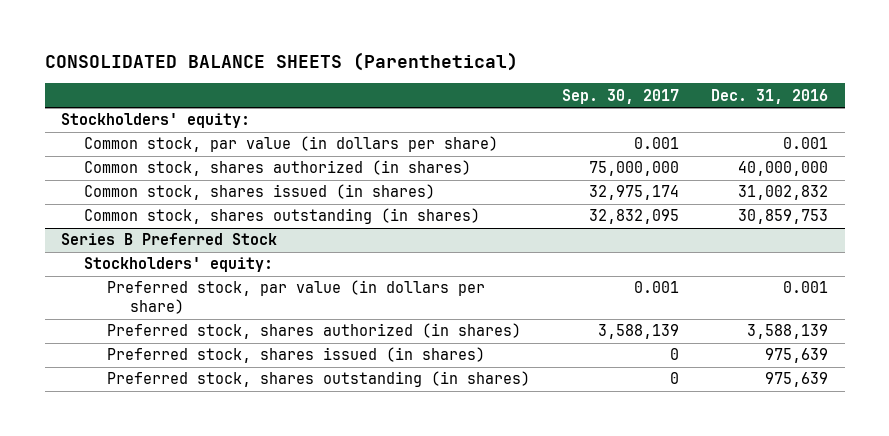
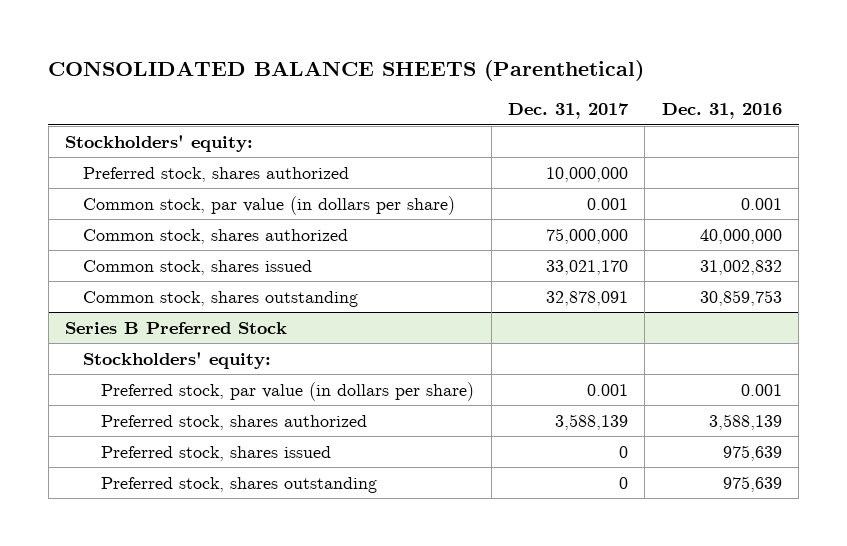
[562,88,680,104] Sep. 30, 2017 -> none
none -> [508,103,630,120] Dec. 31, 2017
none -> [83,166,350,182] Preferred stock, shares authorized
[83,160,471,177] Common stock, shares authorized (in shares) -> [83,228,349,244] Common stock, shares authorized
[83,184,435,201] Common stock, shares issued (in shares) -> [83,259,313,275] Common stock, shares issued
[83,208,480,225] Common stock, shares outstanding (in shares) -> [83,290,359,307] Common stock, shares outstanding
[106,323,521,340] Preferred stock, shares authorized (in shares) -> [101,414,368,430] Preferred stock, shares authorized
[106,347,485,364] Preferred stock, shares issued (in shares) -> [101,445,332,461] Preferred stock, shares issued
[106,371,530,388] Preferred stock, shares outstanding (in shares) -> [101,476,378,493] Preferred stock, shares outstanding

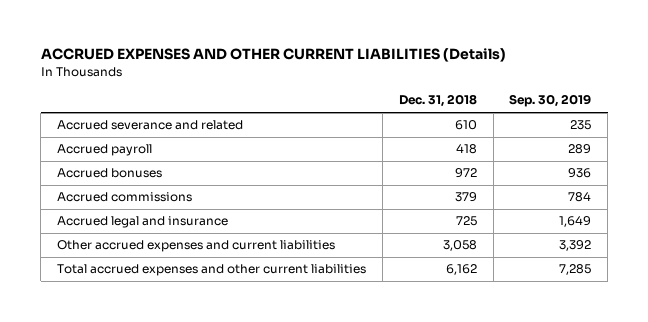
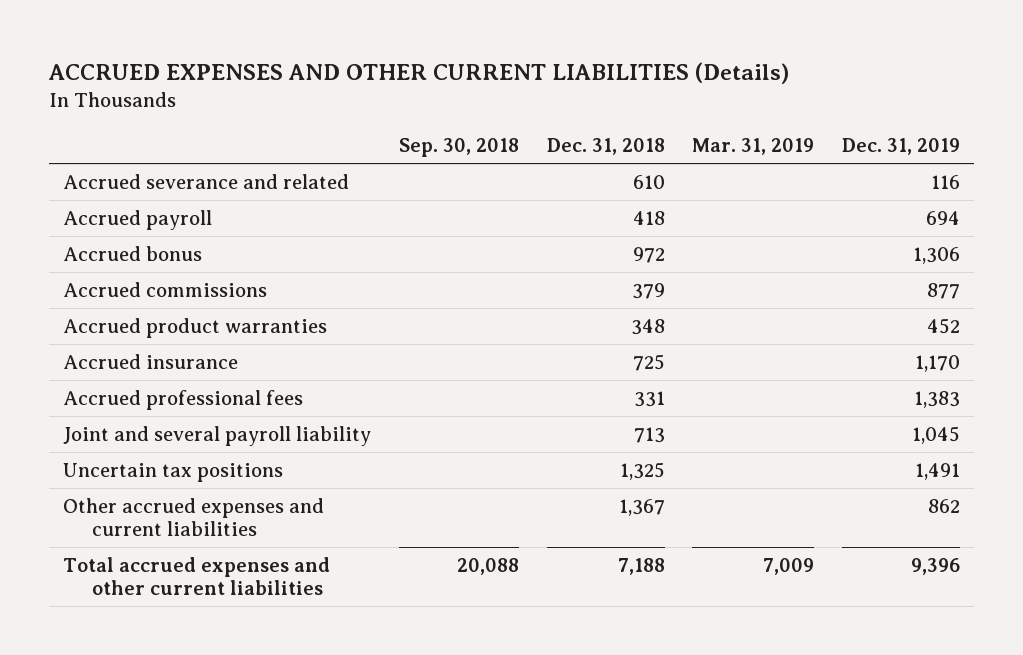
[509,94,592,108] Sep. 30, 2019 -> none
none -> [398,138,519,158] Sep. 30, 2018
none -> [692,138,815,156] Mar. 31, 2019
none -> [842,138,961,156] Dec. 31, 2019
[57,168,163,179] Accrued bonuses -> [62,245,202,261] Accrued bonus
none -> [62,317,327,338] Accrued product warranties
[57,216,229,229] Accrued legal and insurance -> [62,353,238,369] Accrued insurance
none -> [62,389,303,410] Accrued professional fees
none -> [62,425,371,446] Joint and several payroll liability
none -> [62,462,283,482] Uncertain tax positions
[442,240,477,252] 3,058 -> [618,498,665,516] 1,367
[445,264,477,276] 6,162 -> [617,557,665,575] 7,188

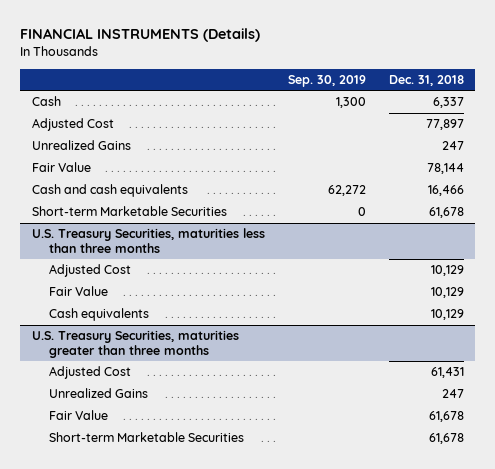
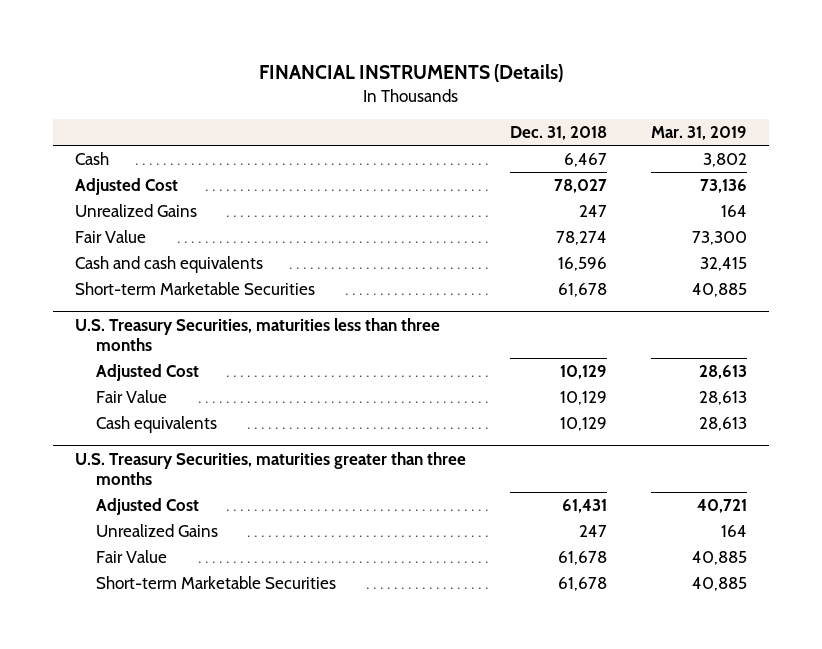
[287,75,366,88] Sep. 30, 2019 -> none
none -> [650,126,747,141] Mar. 31, 2019
[432,97,464,109] 6,337 -> [564,152,608,167] 6,467
[425,119,464,131] 77,897 -> [554,178,608,193] 78,027
[426,163,464,175] 78,144 -> [556,230,608,245] 78,274
[427,185,464,197] 16,466 -> [558,256,608,271] 16,596

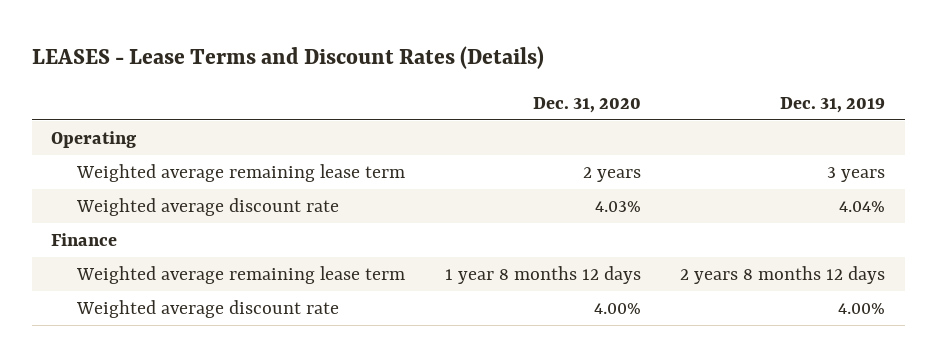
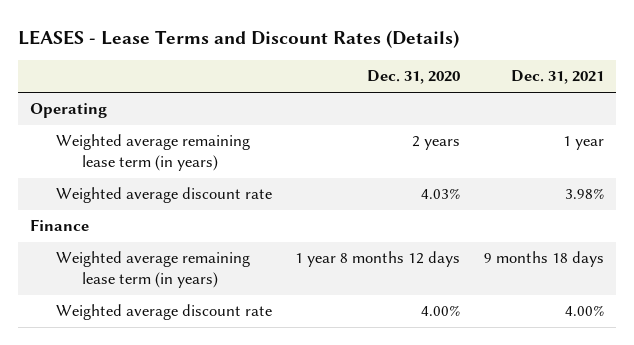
[780,96,886,113] Dec. 31, 2019 -> none
none -> [510,70,604,85] Dec. 31, 2021
[76,164,406,183] Weighted average remaining lease term -> [55,134,250,172] Weighted average remaining lease term (in years)
[76,266,406,285] Weighted average remaining lease term -> [55,251,250,289] Weighted average remaining lease term (in years)

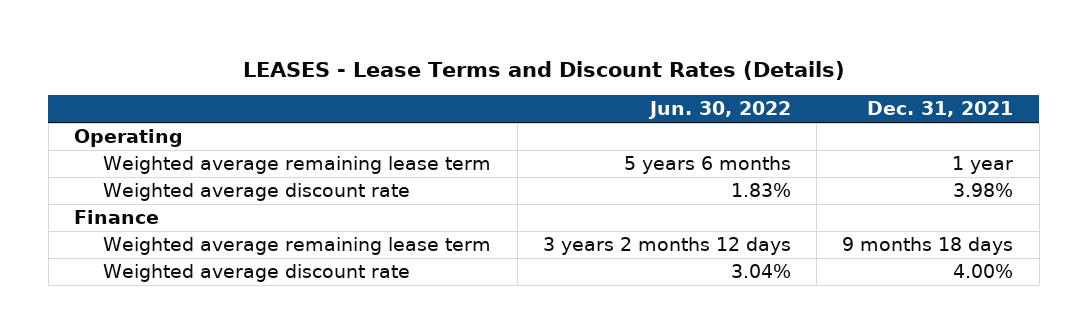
[367,70,461,85] Dec. 31, 2020 -> none
none -> [647,101,791,120] Jun. 30, 2022
[55,134,250,172] Weighted average remaining lease term (in years) -> [103,156,492,175] Weighted average remaining lease term
[55,251,250,289] Weighted average remaining lease term (in years) -> [103,237,492,256] Weighted average remaining lease term

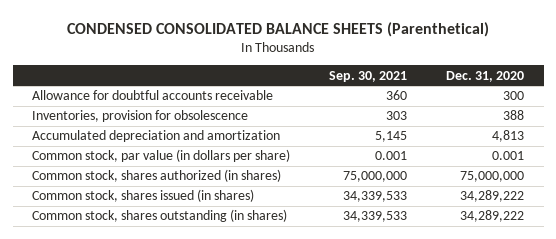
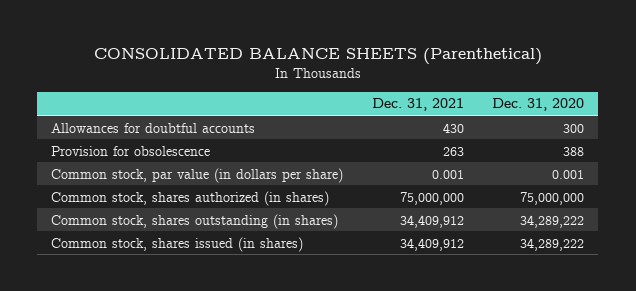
[67,21,490,37] CONDENSED CONSOLIDATED BALANCE SHEETS (Parenthetical) -> [93,47,542,65] CONSOLIDATED BALANCE SHEETS (Parenthetical)
[329,70,408,82] Sep. 30, 2021 -> none
none -> [371,98,464,112] Dec. 31, 2021
[32,130,281,143] Accumulated depreciation and amortization -> none
[32,90,274,101] Allowance for doubtful accounts receivable -> [51,122,256,133] Allowances for doubtful accounts
[32,110,249,123] Inventories, provision for obsolescence -> [51,145,211,156] Provision for obsolescence
[32,189,255,203] Common stock, shares issued (in shares) -> [51,236,304,252] Common stock, shares issued (in shares)

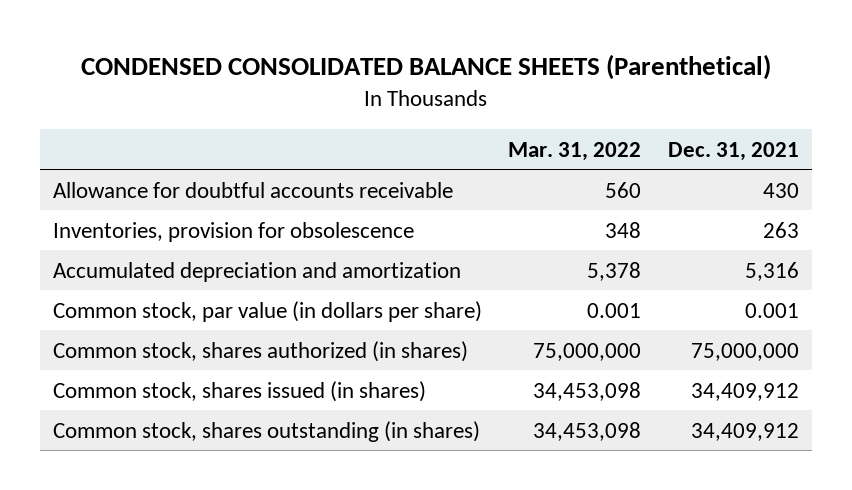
[93,47,542,65] CONSOLIDATED BALANCE SHEETS (Parenthetical) -> [80,54,771,81] CONDENSED CONSOLIDATED BALANCE SHEETS (Parenthetical)
[492,98,585,112] Dec. 31, 2020 -> none
none -> [508,141,642,161] Mar. 31, 2022
[51,122,256,133] Allowances for doubtful accounts -> [52,181,453,198] Allowance for doubtful accounts receivable
[51,145,211,156] Provision for obsolescence -> [52,221,414,242] Inventories, provision for obsolescence
none -> [52,261,461,282] Accumulated depreciation and amortization
[51,213,339,229] Common stock, shares outstanding (in shares) -> [52,420,480,442] Common stock, shares outstanding (in shares)

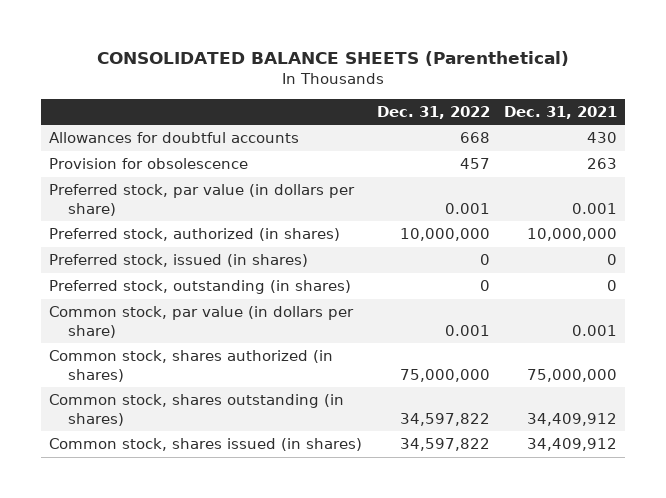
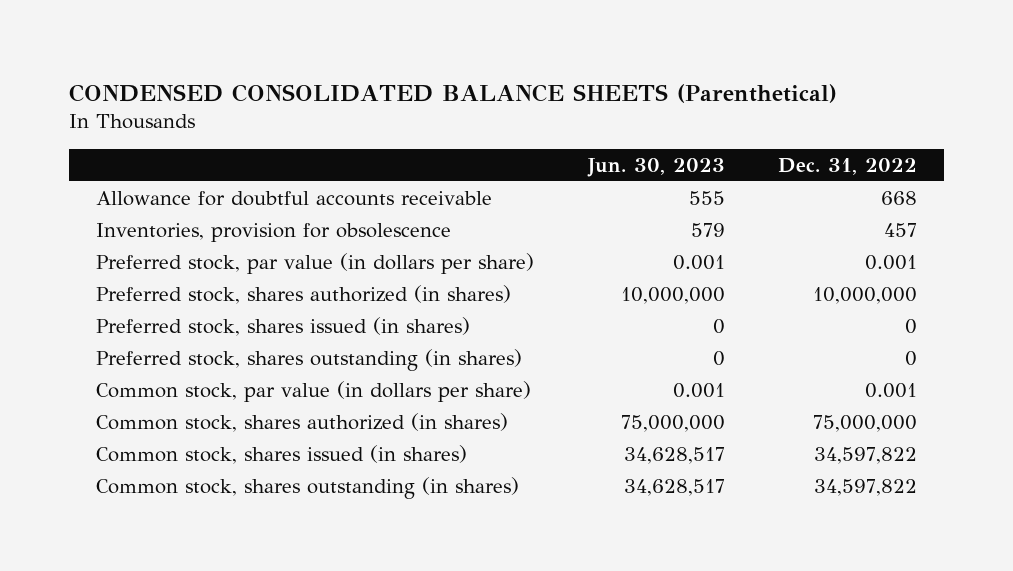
[97,51,570,67] CONSOLIDATED BALANCE SHEETS (Parenthetical) -> [68,83,837,103] CONDENSED CONSOLIDATED BALANCE SHEETS (Parenthetical)
[504,105,618,119] Dec. 31, 2021 -> none
none -> [586,157,725,177] Jun. 30, 2023
[48,132,299,144] Allowances for doubtful accounts -> [95,191,492,207] Allowance for doubtful accounts receivable
[48,158,248,170] Provision for obsolescence -> [95,223,451,243] Inventories, provision for obsolescence
[48,228,340,242] Preferred stock, authorized (in shares) -> [95,285,511,305] Preferred stock, shares authorized (in shares)
[48,254,308,268] Preferred stock, issued (in shares) -> [95,317,470,337] Preferred stock, shares issued (in shares)
[48,280,351,295] Preferred stock, outstanding (in shares) -> [95,349,522,372] Preferred stock, shares outstanding (in shares)
[48,394,344,426] Common stock, shares outstanding (in shares) -> [95,477,519,500] Common stock, shares outstanding (in shares)

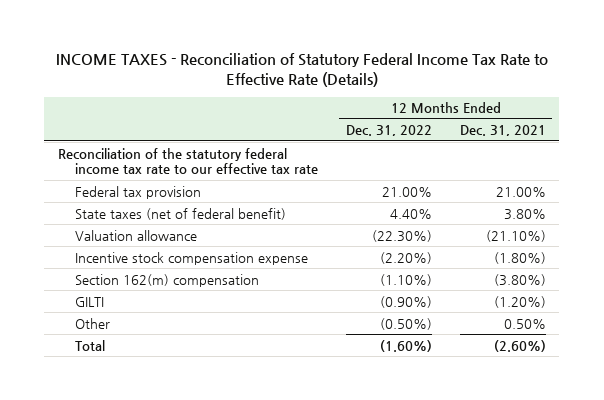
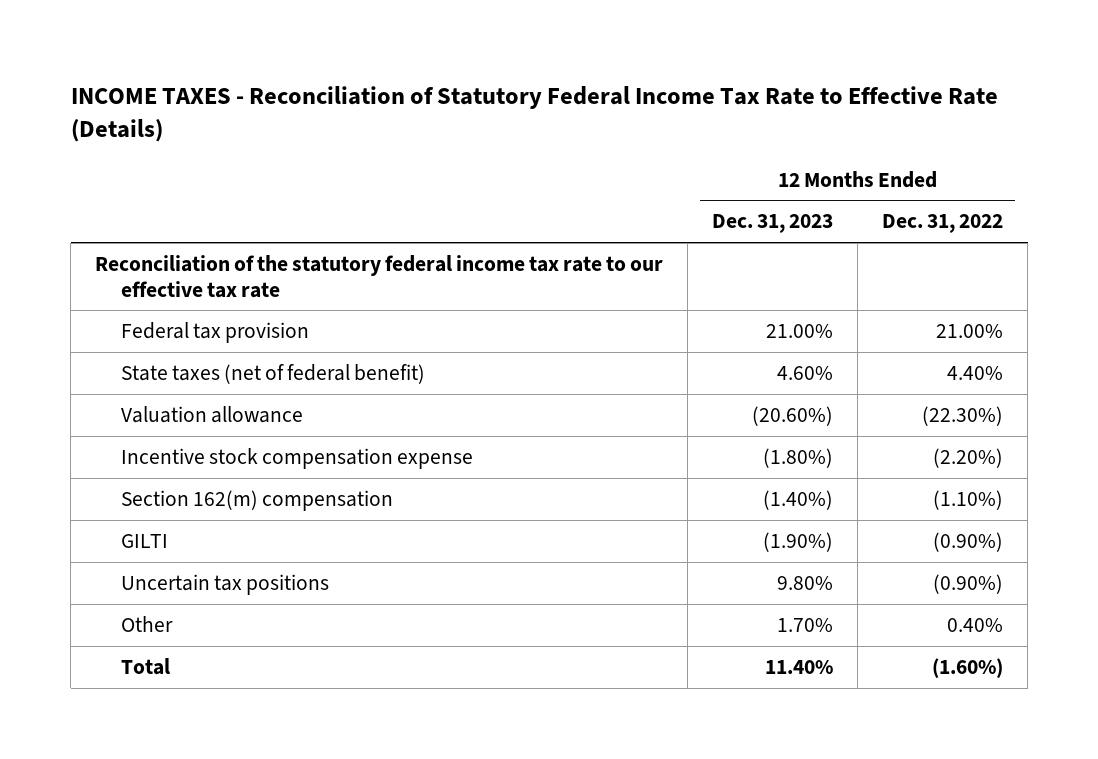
[459,125,546,137] Dec. 31, 2021 -> none
none -> [712,214,834,234] Dec. 31, 2023
none -> [120,573,329,595] Uncertain tax positions
[379,317,432,330] (0.50%) -> [947,617,1004,632] 0.40%

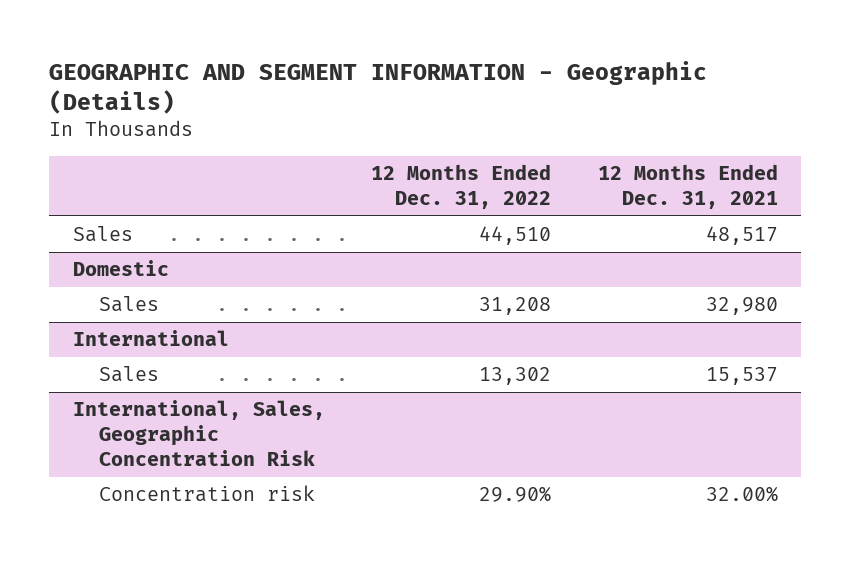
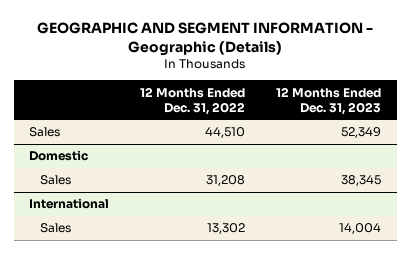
[598,164,779,209] 12 Months Ended Dec. 31, 2021 -> none
none -> [276,86,382,115] 12 Months Ended Dec. 31, 2023
[72,400,325,466] International, Sales, Geographic Concentration Risk -> none
[99,485,316,503] Concentration risk -> none

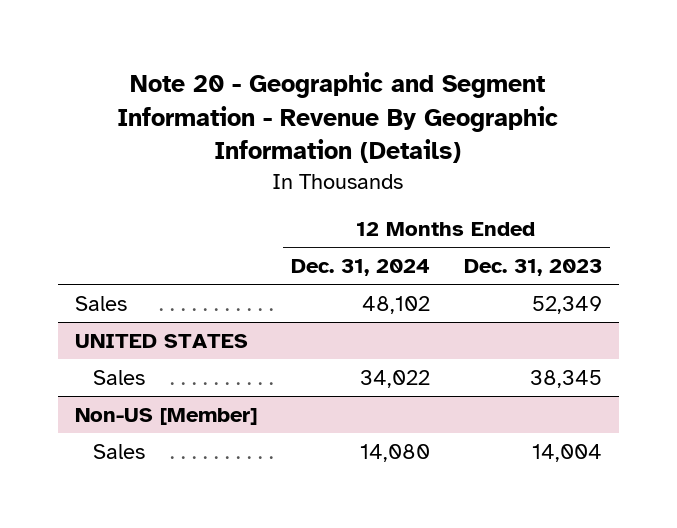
[37,21,374,56] GEOGRAPHIC AND SEGMENT INFORMATION - Geographic (Details) -> [117,72,559,164] Note 20 - Geographic and Segment Information - Revenue By Geographic Information (Details)
[140,86,246,115] 12 Months Ended Dec. 31, 2022 -> none
none -> [290,259,430,277] Dec. 31, 2024
[29,150,89,162] Domestic -> [75,333,249,348] UNITED STATES
[29,198,110,210] International -> [75,407,258,425] Non-US [Member]

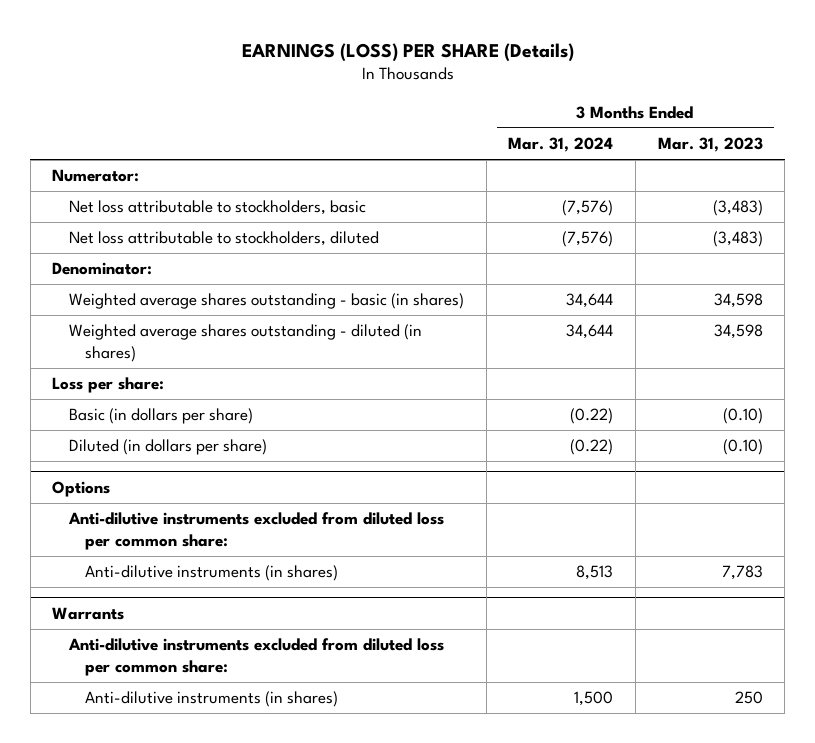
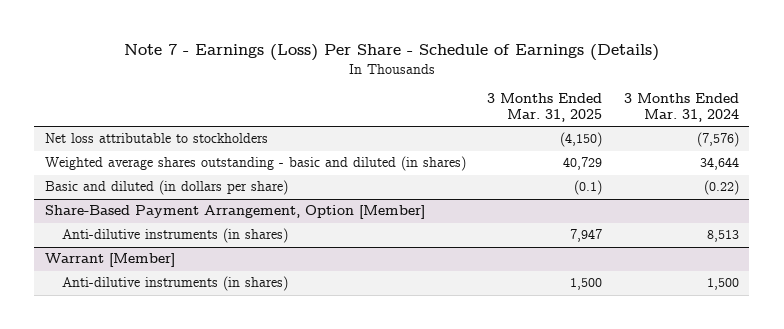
[241,42,574,62] EARNINGS (LOSS) PER SHARE (Details) -> [123,44,659,62] Note 7 - Earnings (Loss) Per Share - Schedule of Earnings (Details)
[657,137,763,153] Mar. 31, 2023 -> none
none -> [487,93,603,123] 3 Months Ended Mar. 31, 2025
[52,169,140,183] Numerator: -> none
[68,231,379,247] Net loss attributable to stockholders, diluted -> none
[52,262,153,276] Denominator: -> none
[68,324,422,362] Weighted average shares outstanding - diluted (in shares) -> none
[52,377,165,394] Loss per share: -> none
[68,439,267,456] Diluted (in dollars per share) -> none
[67,512,444,550] Anti-dilutive instruments excluded from diluted loss per common share: -> none
[68,200,366,216] Net loss attributable to stockholders, basic -> [45,133,269,144] Net loss attributable to stockholders
[68,293,464,310] Weighted average shares outstanding - basic (in shares) -> [45,156,467,172] Weighted average shares outstanding - basic and diluted (in shares)
[68,408,253,425] Basic (in dollars per share) -> [45,180,289,196] Basic and diluted (in dollars per share)
[52,481,111,498] Options -> [45,205,426,220] Share-Based Payment Arrangement, Option [Member]
[67,638,444,676] Anti-dilutive instruments excluded from diluted loss per common share: -> none
[52,607,125,621] Warrants -> [45,253,176,268] Warrant [Member]

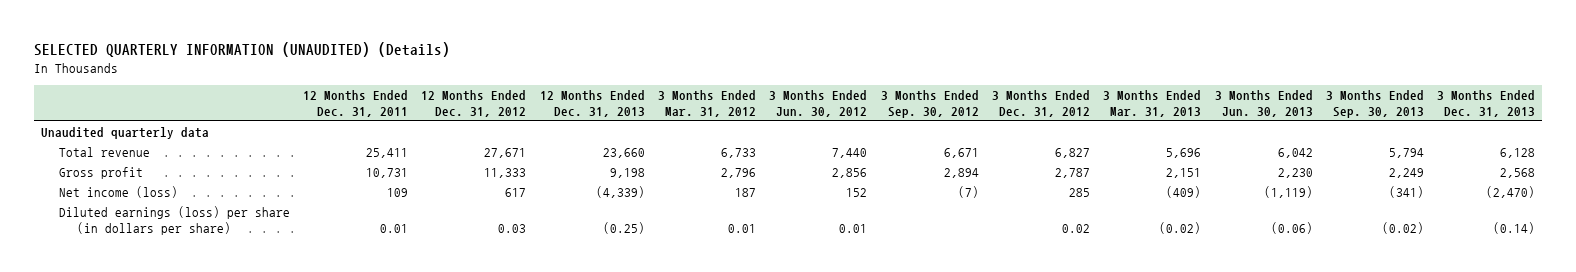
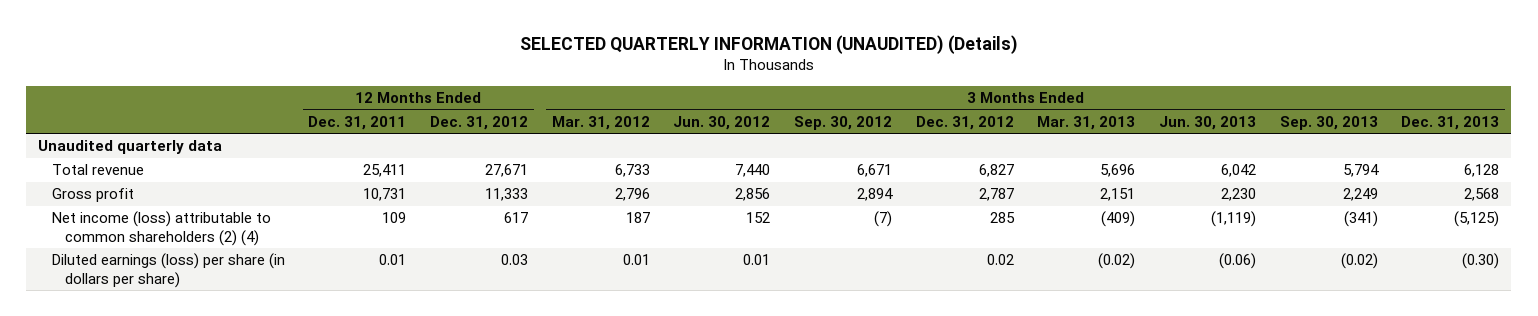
[539,90,645,118] 12 Months Ended Dec. 31, 2013 -> none
[58,186,178,199] Net income (loss) -> [51,211,271,246] Net income (loss) attributable to common shareholders (2) (4)
[1486,186,1536,199] (2,470) -> [1454,211,1500,228] (5,125)
[1493,222,1536,235] (0.14) -> [1462,253,1500,270] (0.30)

